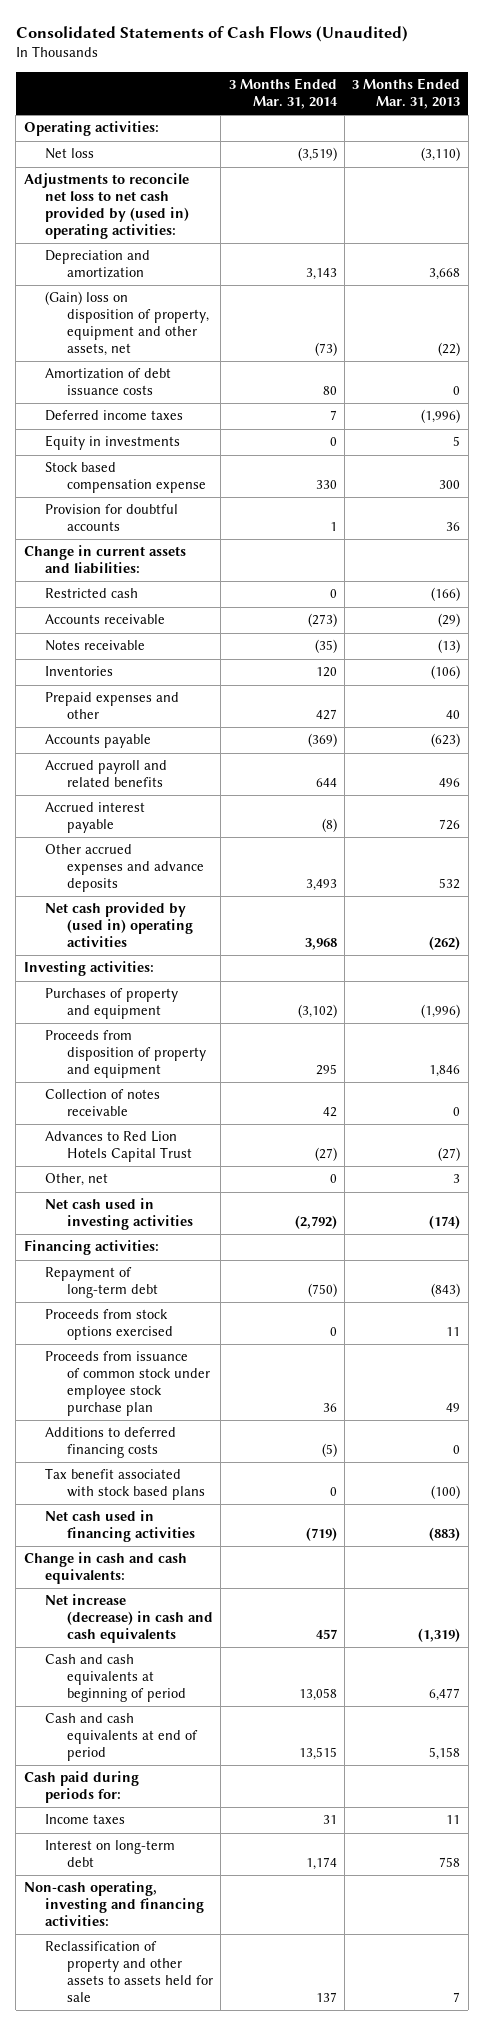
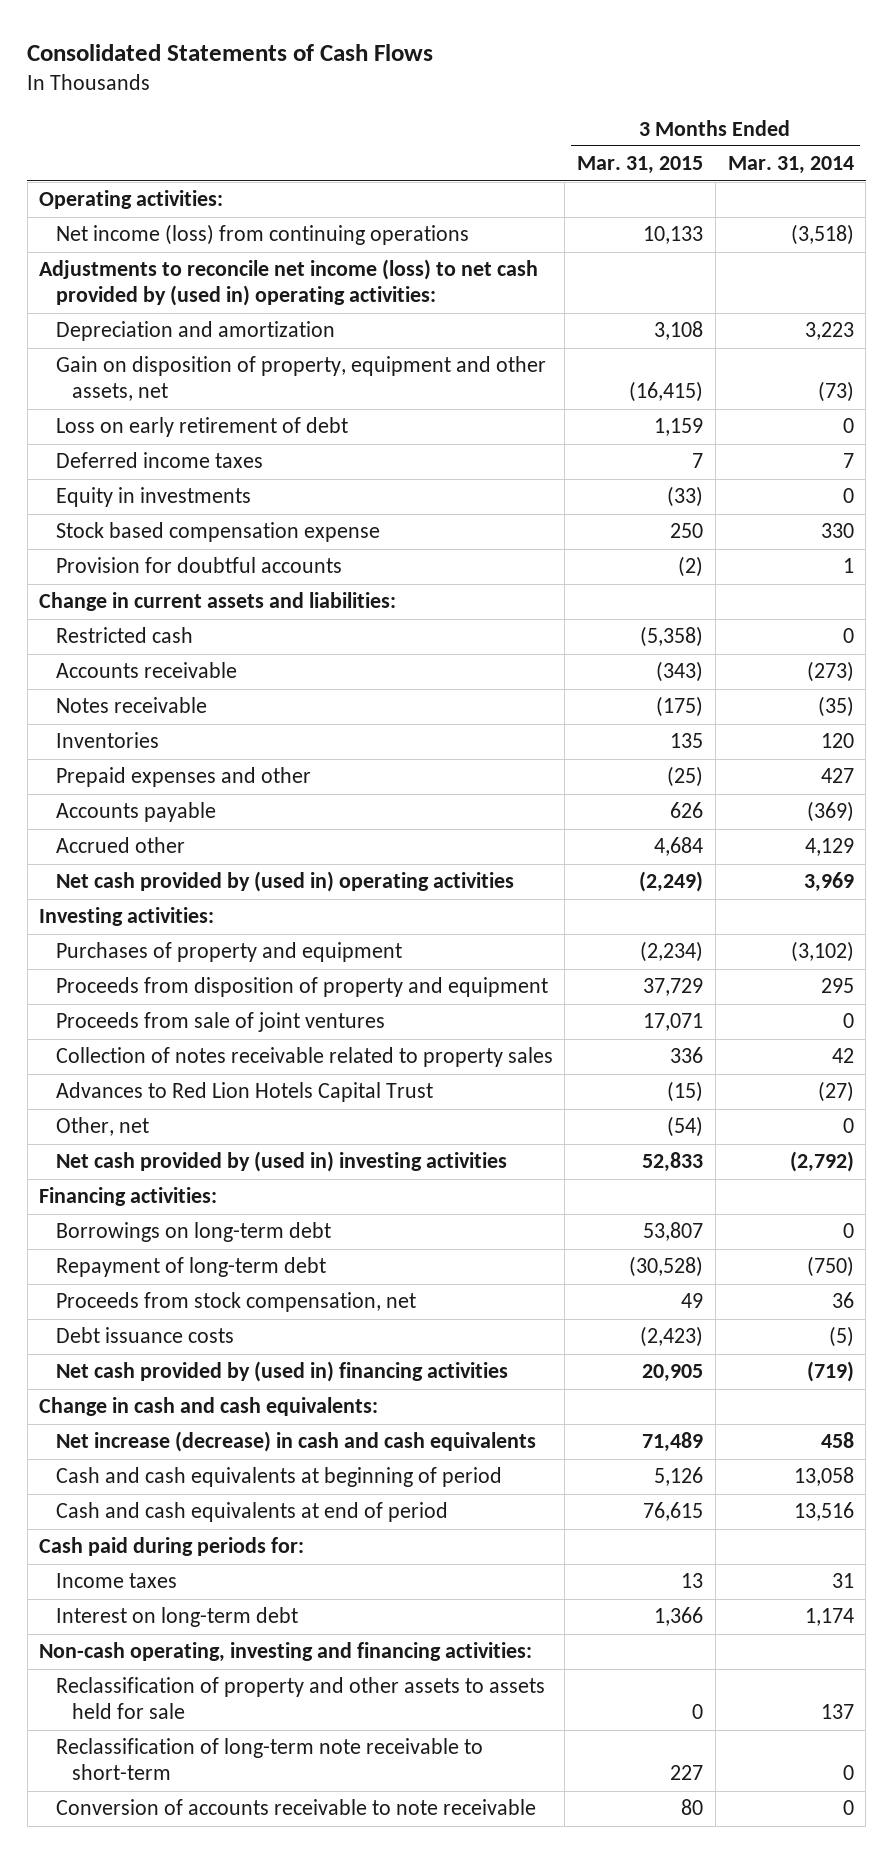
[15,26,408,43] Consolidated Statements of Cash Flows (Unaudited) -> [27,43,434,61] Consolidated Statements of Cash Flows
[352,78,461,109] 3 Months Ended Mar. 31, 2013 -> none
none -> [577,156,704,175] Mar. 31, 2015
[45,368,172,396] Amortization of debt issuance costs -> none
[45,148,95,160] Net loss -> [55,224,469,246] Net income (loss) from continuing operations
[297,147,337,162] (3,519) -> [790,224,854,246] (3,518)
[23,173,190,239] Adjustments to reconcile net loss to net cash provided by (used in) operating activities: -> [39,259,539,307] Adjustments to reconcile net income (loss) to net cash provided by (used in) operating activities:
[305,268,337,281] 3,143 -> [804,322,854,341] 3,223
[45,291,209,356] (Gain) loss on disposition of property, equipment and other assets, net -> [55,356,546,402] Gain on disposition of property, equipment and other assets, net
none -> [55,417,348,438] Loss on early retirement of debt
[45,760,168,788] Accrued payroll and related benefits -> none
[45,802,146,834] Accrued interest payable -> none
[45,844,204,892] Other accrued expenses and advance deposits -> [55,837,185,854] Accrued other
[305,878,337,891] 3,493 -> [804,838,854,857] 4,129
[304,937,337,950] 3,968 -> [803,872,854,893] 3,969
none -> [55,1012,385,1033] Proceeds from sale of joint ventures
[45,1089,161,1117] Collection of notes receivable -> [55,1047,553,1068] Collection of notes receivable related to property sales
[45,1198,193,1231] Net cash used in investing activities -> [55,1151,507,1173] Net cash provided by (used in) investing activities
none -> [55,1222,331,1243] Borrowings on long-term debt
[45,1351,210,1416] Proceeds from issuance of common stock under employee stock purchase plan -> none
[45,1468,205,1501] Tax benefit associated with stock based plans -> none
[45,1309,173,1341] Proceeds from stock options exercised -> [55,1292,416,1313] Proceeds from stock compensation, net
[329,1327,337,1337] 0 -> [831,1292,854,1309] 36
[45,1427,177,1459] Additions to deferred financing costs -> [55,1327,234,1344] Debt issuance costs
[45,1510,195,1543] Net cash used in financing activities -> [55,1361,508,1383] Net cash provided by (used in) financing activities
[315,1628,337,1639] 457 -> [820,1432,854,1449] 458
[298,1746,337,1760] 13,515 -> [793,1502,854,1522] 13,516
none -> [55,1738,483,1781] Reclassification of long-term note receivable to short-term
none -> [55,1799,536,1816] Conversion of accounts receivable to note receivable

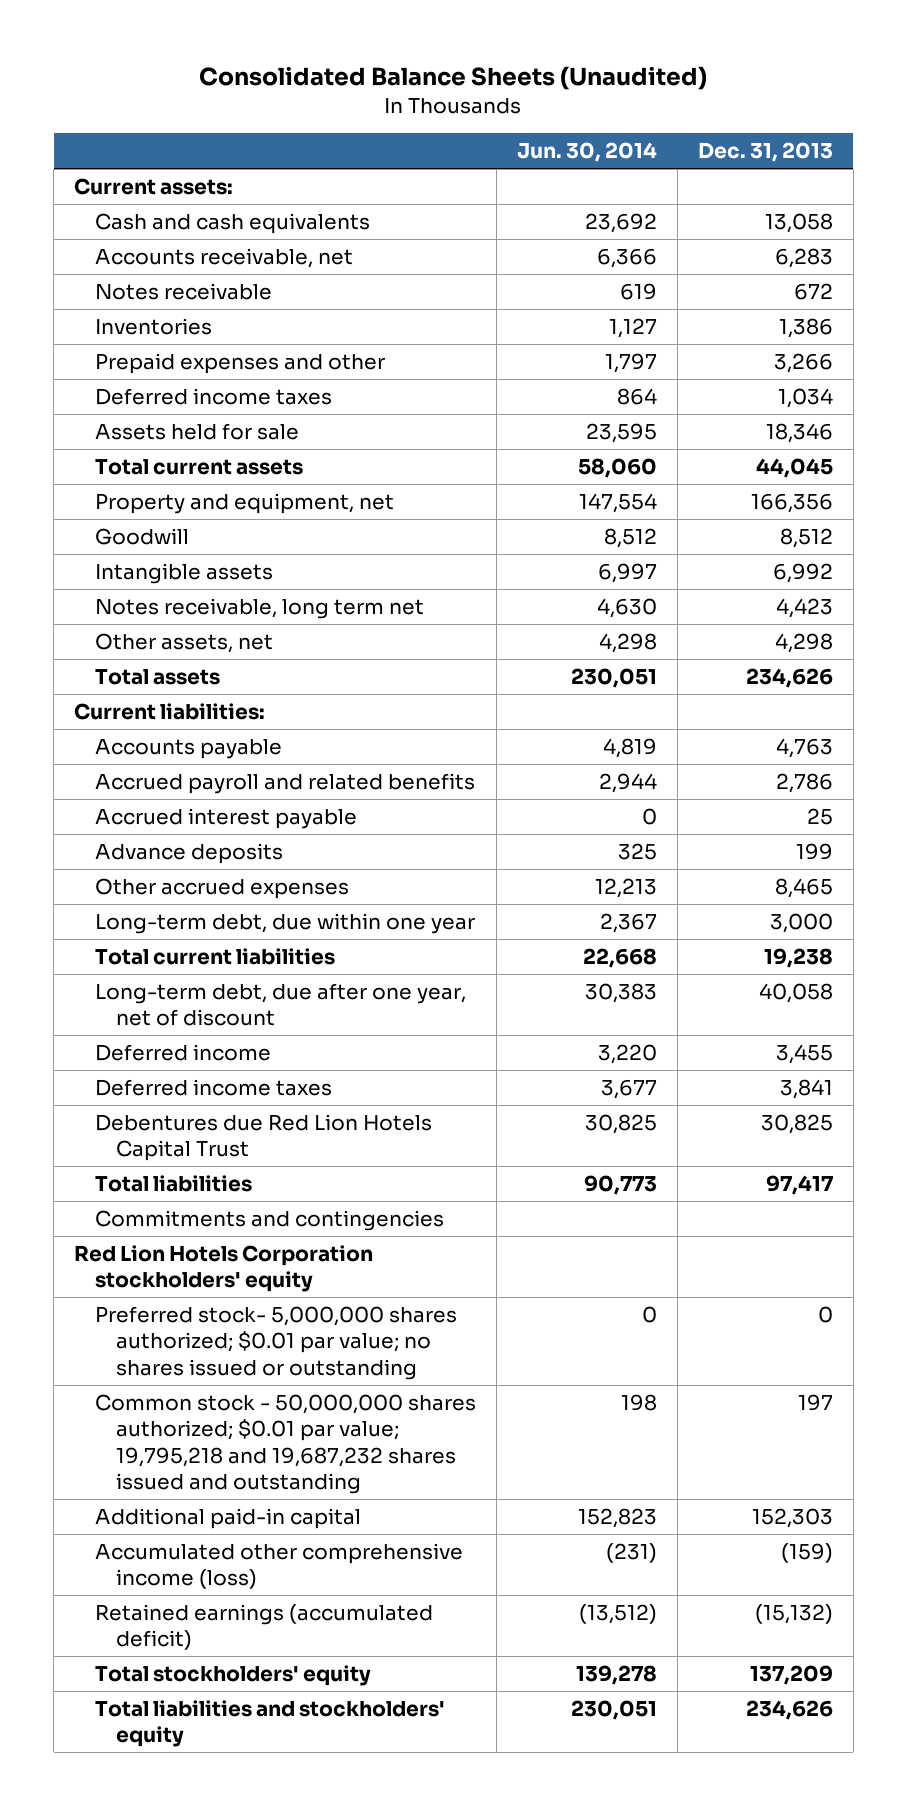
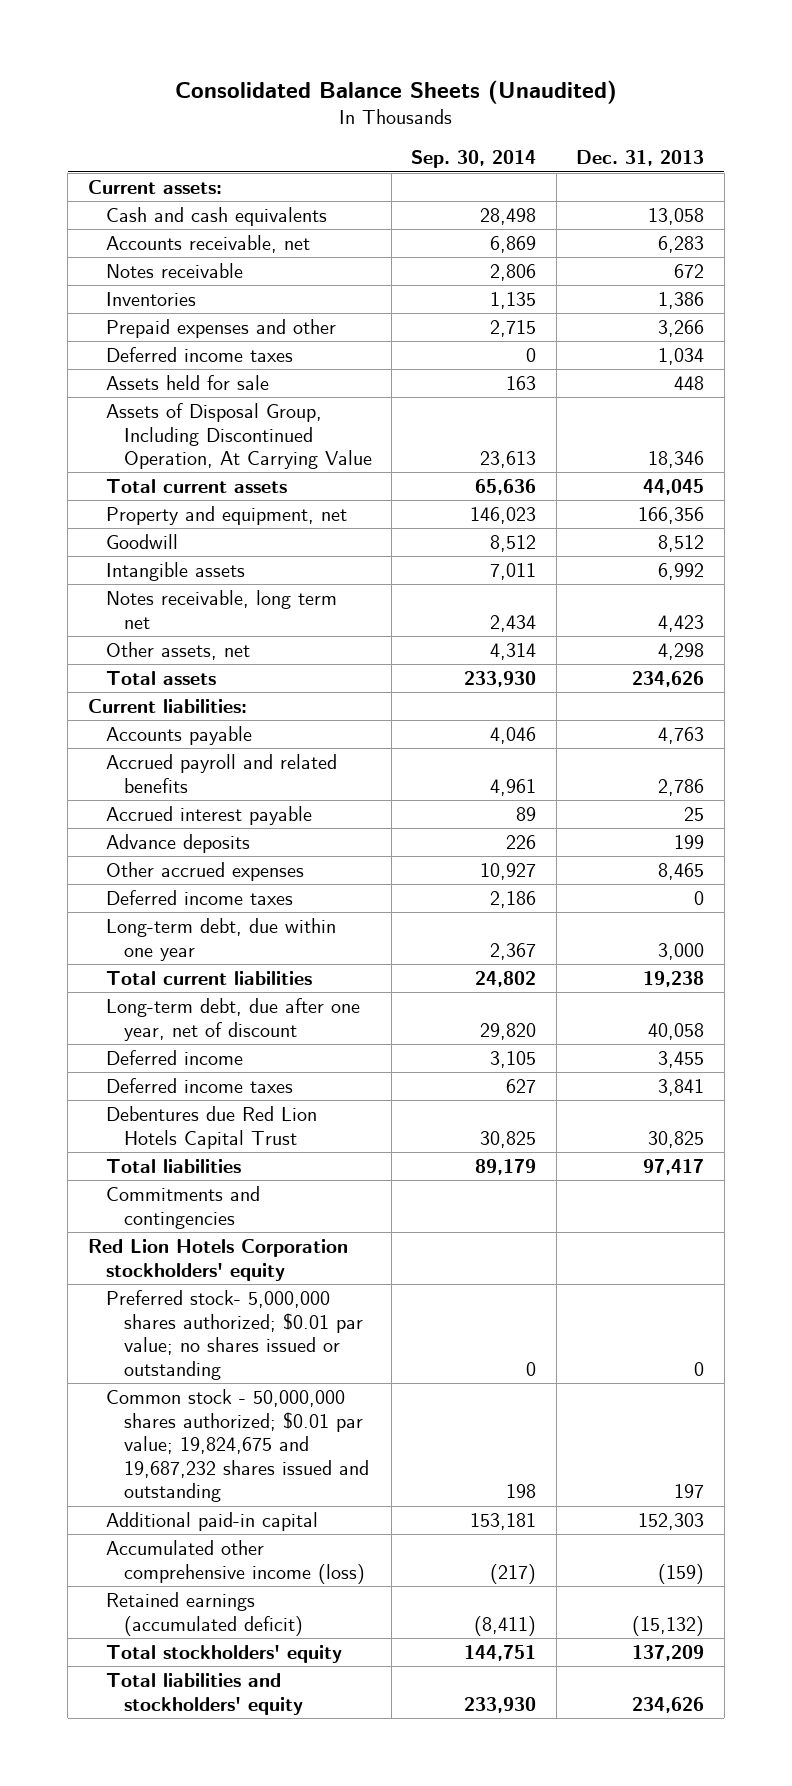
[516,141,657,162] Jun. 30, 2014 -> none
none -> [411,150,537,169] Sep. 30, 2014
[765,422,833,443] 18,346 -> [674,375,705,390] 448
none -> [105,402,372,470] Assets of Disposal Group, Including Discontinued Operation, At Carrying Value
none -> [105,889,293,905] Deferred income taxes
[94,1393,476,1494] Common stock - 50,000,000 shares authorized; $0.01 par value; 19,795,218 and 19,687,232 shares issued and outstanding -> [105,1388,369,1503] Common stock - 50,000,000 shares authorized; $0.01 par value; 19,824,675 and 19,687,232 shares issued and outstanding

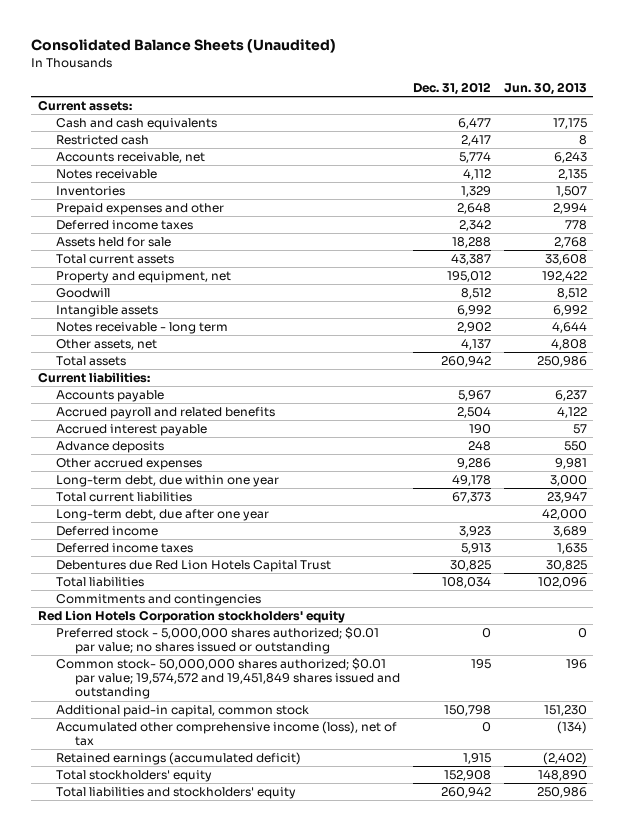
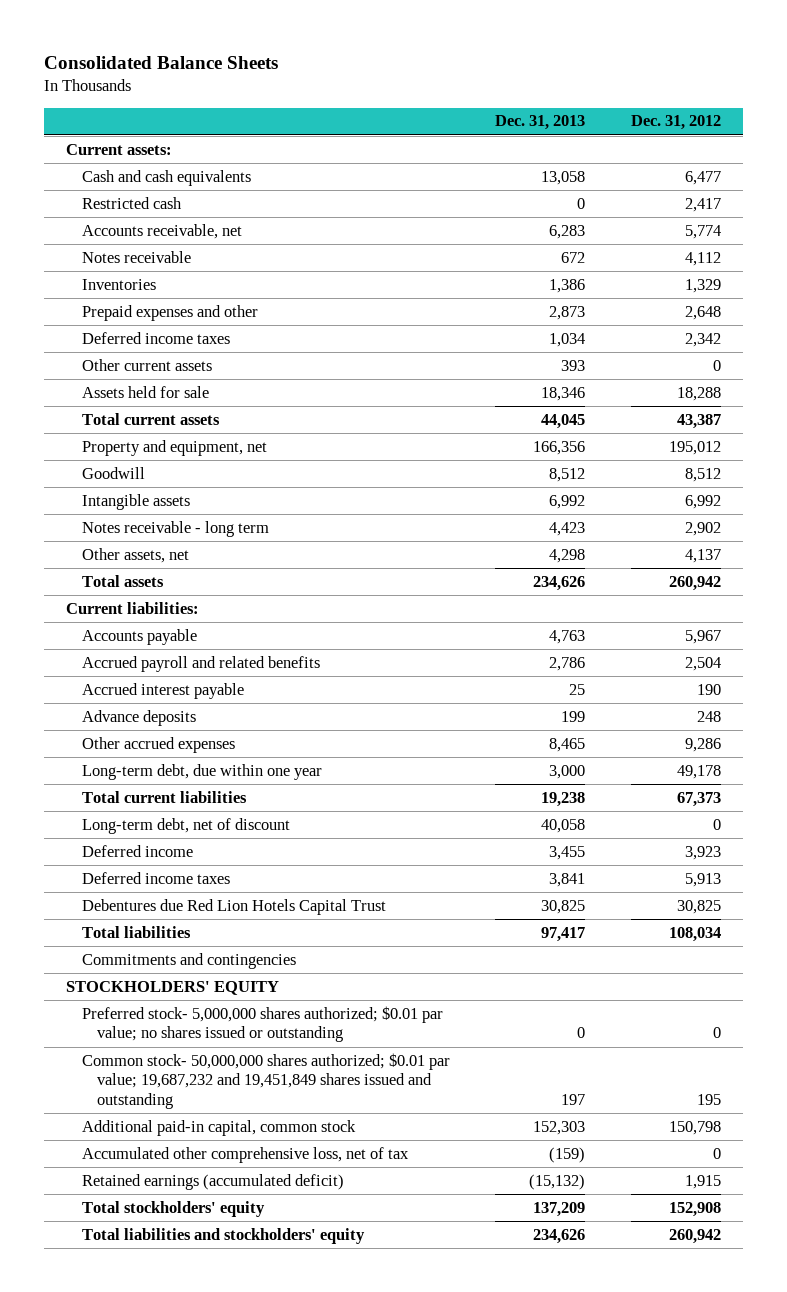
[31,39,337,54] Consolidated Balance Sheets (Unaudited) -> [43,55,278,69] Consolidated Balance Sheets
[503,82,587,96] Jun. 30, 2013 -> none
none -> [495,115,586,131] Dec. 31, 2013
none -> [81,358,212,371] Other current assets
[56,509,270,522] Long-term debt, due after one year -> none
none -> [81,817,290,834] Long-term debt, net of discount
[37,610,345,624] Red Lion Hotels Corporation stockholders' equity -> none
none -> [66,980,280,995] STOCKHOLDERS' EQUITY
[56,627,380,655] Preferred stock - 5,000,000 shares authorized; $0.01 par value; no shares issued or outstanding -> [81,1005,443,1043] Preferred stock- 5,000,000 shares authorized; $0.01 par value; no shares issued or outstanding
[56,658,400,700] Common stock- 50,000,000 shares authorized; $0.01 par value; 19,574,572 and 19,451,849 shares issued and outstanding -> [81,1052,450,1109] Common stock- 50,000,000 shares authorized; $0.01 par value; 19,687,232 and 19,451,849 shares issued and outstanding
[56,721,398,747] Accumulated other comprehensive income (loss), net of tax -> [81,1146,409,1163] Accumulated other comprehensive loss, net of tax

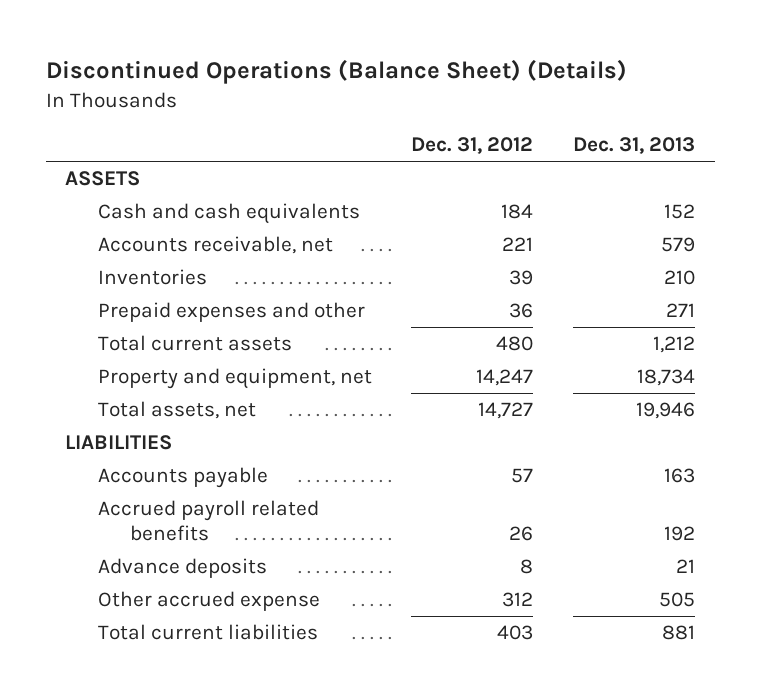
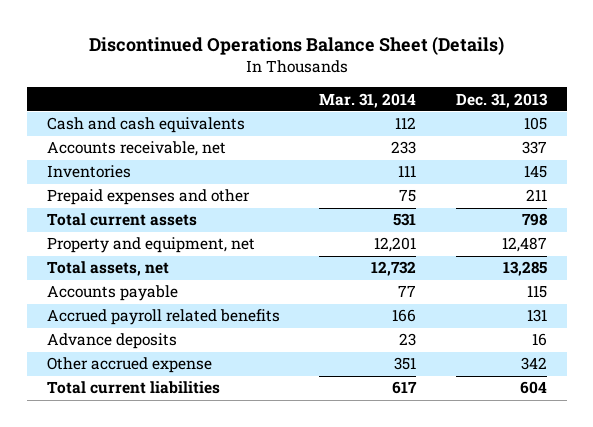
[45,59,627,85] Discontinued Operations (Balance Sheet) (Details) -> [88,35,504,55] Discontinued Operations Balance Sheet (Details)
[411,137,534,155] Dec. 31, 2012 -> none
none -> [319,92,417,108] Mar. 31, 2014
[65,171,141,187] ASSETS -> none
[65,435,173,451] LIABILITIES -> none
[664,204,696,220] 152 -> [523,117,547,131] 105
[661,237,696,253] 579 -> [521,141,547,155] 337
[664,270,696,286] 210 -> [523,165,547,179] 145
[666,303,696,318] 271 -> [525,189,547,202] 211
[653,336,696,354] 1,212 -> [521,213,547,227] 798
[637,369,696,387] 18,734 -> [501,237,547,253] 12,487
[636,402,696,420] 19,946 -> [502,261,547,277] 13,285
[664,468,696,484] 163 -> [526,285,547,299] 115
[664,525,696,541] 192 -> [526,309,547,323] 131
[676,559,696,574] 21 -> [531,333,547,347] 16
[659,592,696,608] 505 -> [520,357,547,371] 342
[662,625,696,641] 881 -> [519,381,547,395] 604

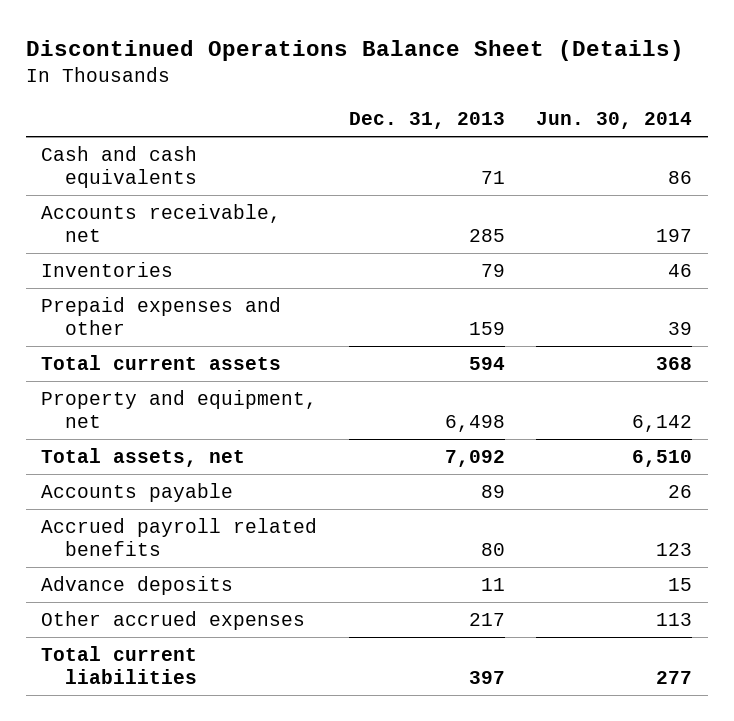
[319,92,417,108] Mar. 31, 2014 -> none
none -> [536,112,693,130] Jun. 30, 2014
[523,117,547,131] 105 -> [480,171,505,185] 71
[521,141,547,155] 337 -> [468,229,505,243] 285
[523,165,547,179] 145 -> [480,263,505,277] 79
[525,189,547,202] 211 -> [468,322,505,336] 159
[521,213,547,227] 798 -> [468,356,505,370] 594
[501,237,547,253] 12,487 -> [444,415,505,433] 6,498
[502,261,547,277] 13,285 -> [444,449,505,467] 7,092
[526,285,547,299] 115 -> [480,484,505,498] 89
[526,309,547,323] 131 -> [480,543,505,557] 80
[531,333,547,347] 16 -> [480,577,505,591] 11
[46,357,212,374] Other accrued expense -> [41,610,306,630] Other accrued expenses
[520,357,547,371] 342 -> [468,612,505,626] 217
[519,381,547,395] 604 -> [468,671,505,685] 397

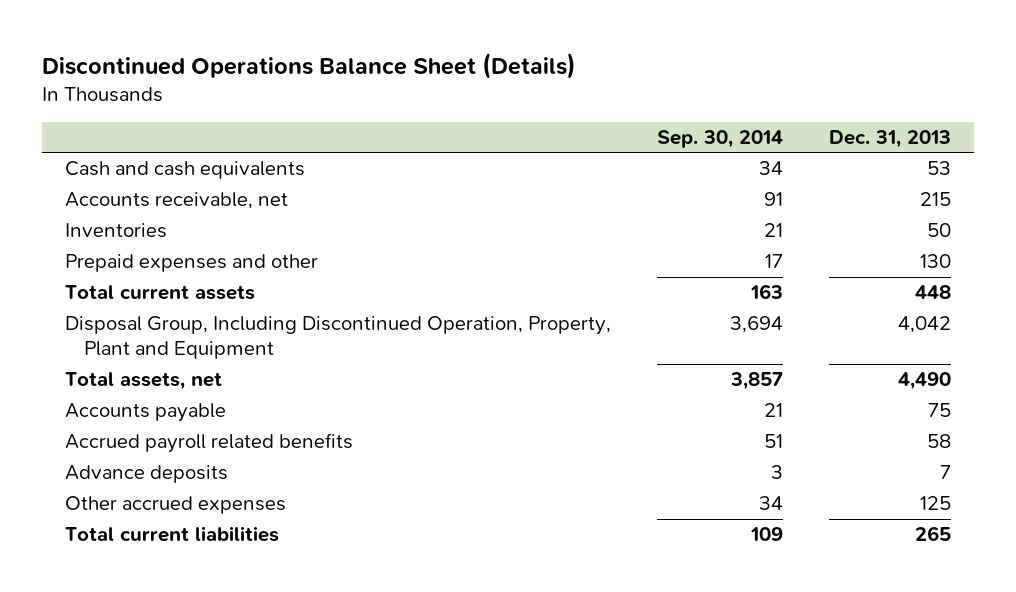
[536,112,693,130] Jun. 30, 2014 -> none
none -> [657,129,784,148] Sep. 30, 2014
[41,389,318,429] Property and equipment, net -> none
[480,171,505,185] 71 -> [927,161,952,176] 53
[468,229,505,243] 285 -> [920,192,952,207] 215
[480,263,505,277] 79 -> [927,223,952,238] 50
[468,322,505,336] 159 -> [920,254,952,269] 130
[468,356,505,370] 594 -> [915,285,952,300] 448
none -> [65,316,612,360] Disposal Group, Including Discontinued Operation, Property, Plant and Equipment
[444,449,505,467] 7,092 -> [898,372,952,391] 4,490
[480,484,505,498] 89 -> [928,403,952,418] 75
[480,543,505,557] 80 -> [927,434,952,449] 58
[480,577,505,591] 11 -> [940,465,952,480] 7
[468,612,505,626] 217 -> [920,496,952,511] 125
[468,671,505,685] 397 -> [915,526,952,542] 265

